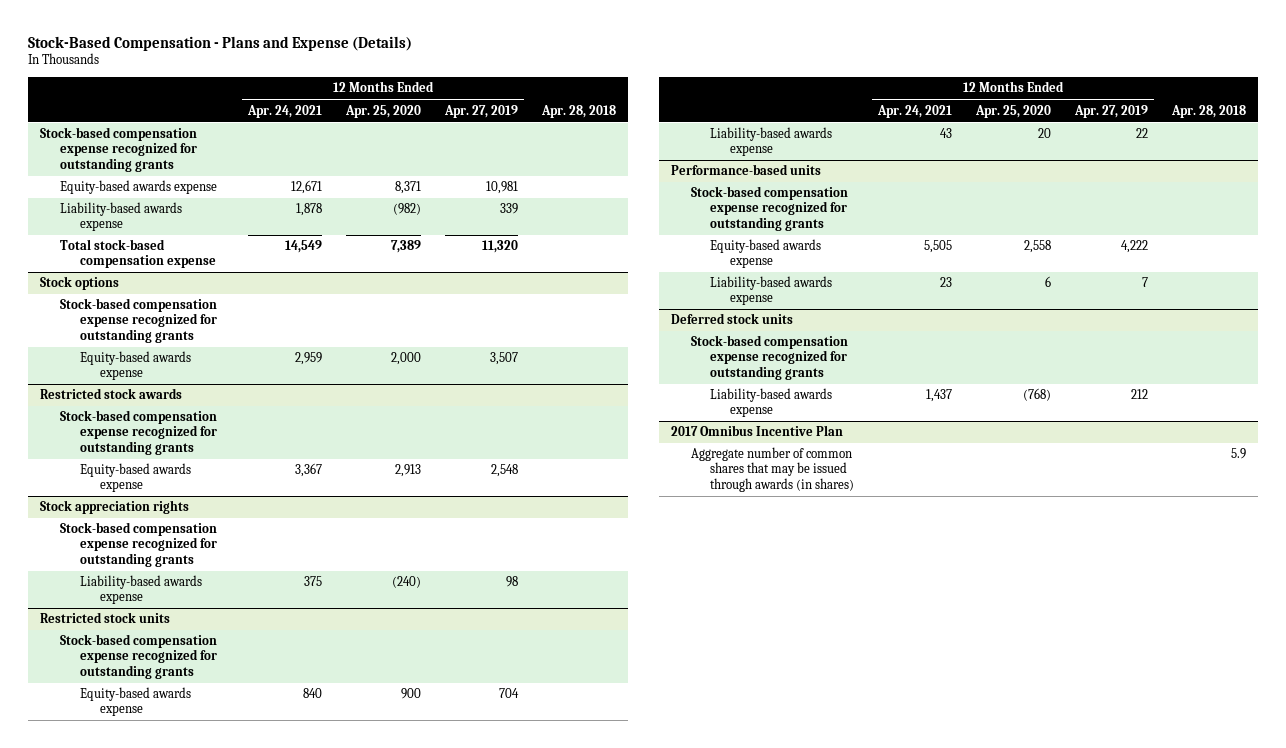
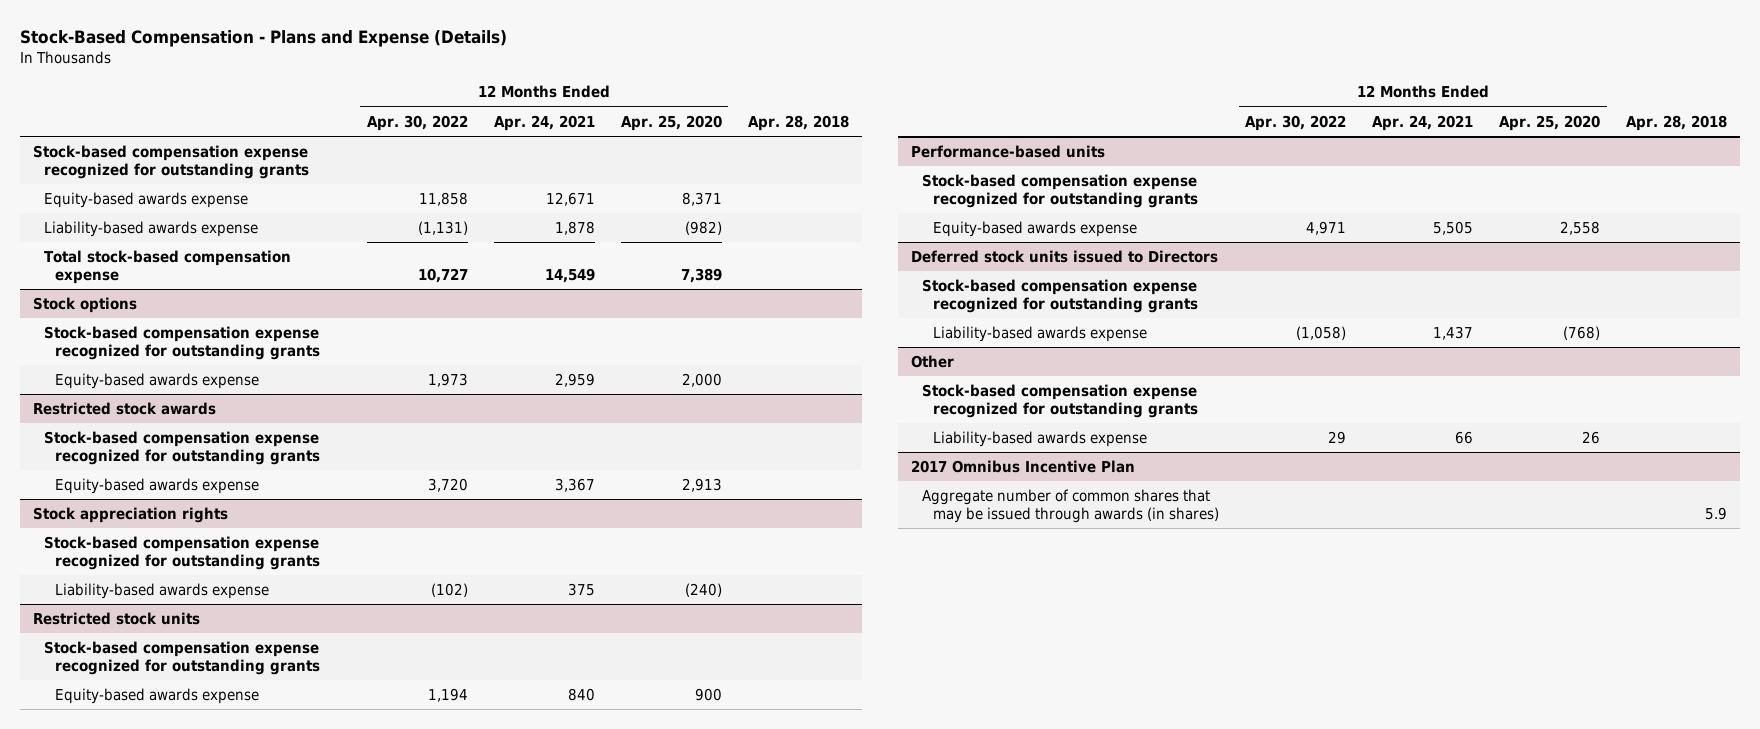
[443,104,518,118] Apr. 27, 2019 -> none
none -> [366,114,468,131] Apr. 30, 2022
[710,127,833,157] Liability-based awards expense -> none
[710,276,833,306] Liability-based awards expense -> none
[670,313,793,325] Deferred stock units -> [911,250,1219,264] Deferred stock units issued to Directors
none -> [911,355,955,369] Other
none -> [922,384,1199,418] Stock-based compensation expense recognized for outstanding grants
none -> [933,431,1148,448] Liability-based awards expense

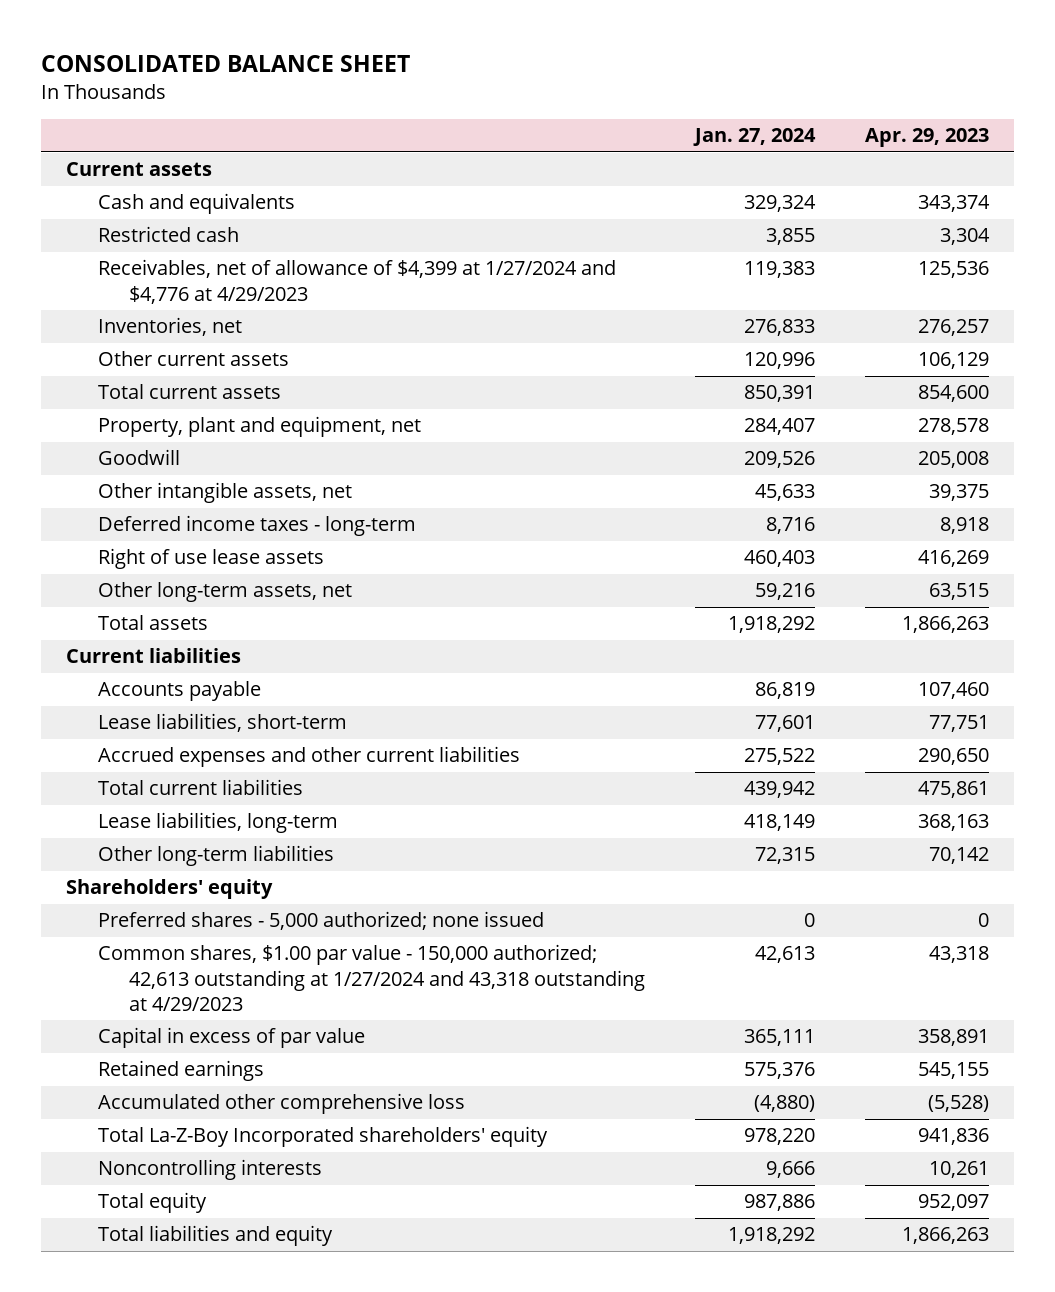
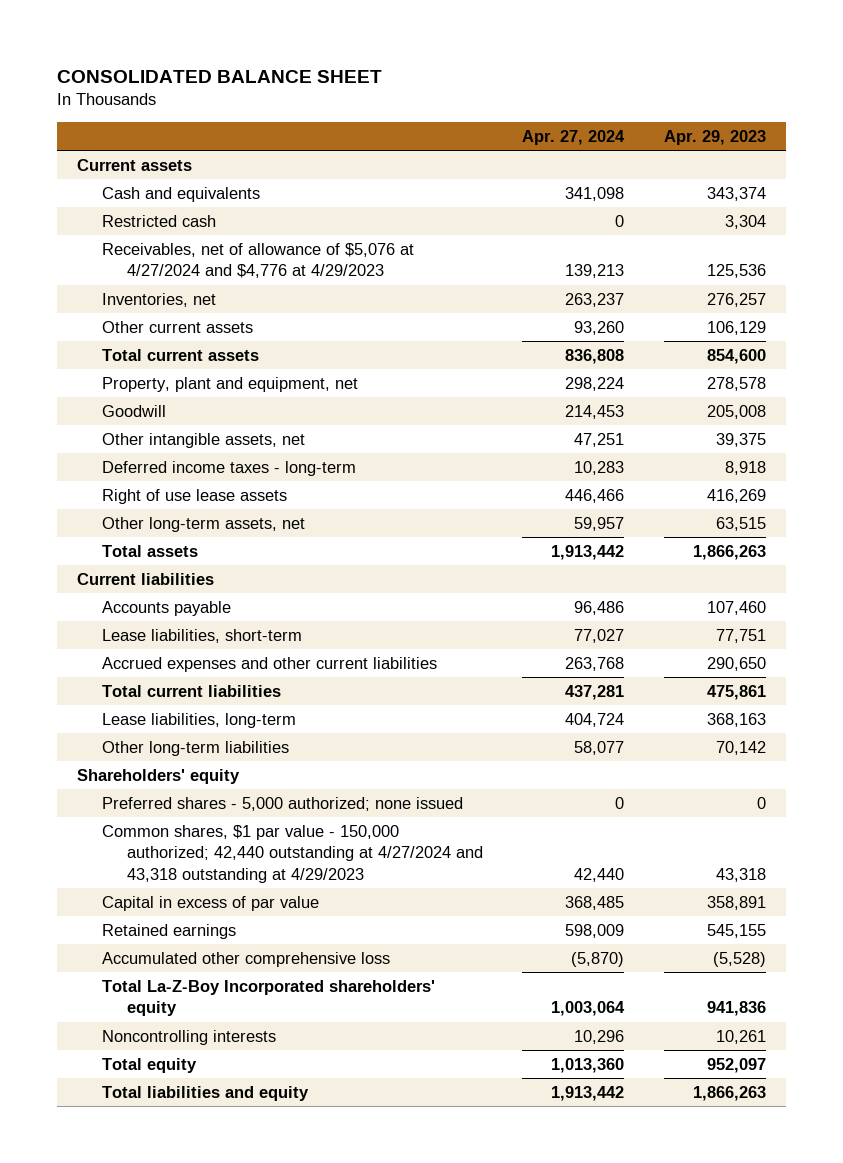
[693,128,817,147] Jan. 27, 2024 -> none
none -> [522,129,626,145] Apr. 27, 2024
[97,259,616,304] Receivables, net of allowance of $4,399 at 1/27/2024 and $4,776 at 4/29/2023 -> [101,242,414,279] Receivables, net of allowance of $5,076 at 4/27/2024 and $4,776 at 4/29/2023
[97,944,646,1011] Common shares, $1.00 par value - 150,000 authorized; 42,613 outstanding at 1/27/2024 and 43,318 outstanding at 4/29/2023 -> [101,824,483,883] Common shares, $1 par value - 150,000 authorized; 42,440 outstanding at 4/27/2024 and 43,318 outstanding at 4/29/2023

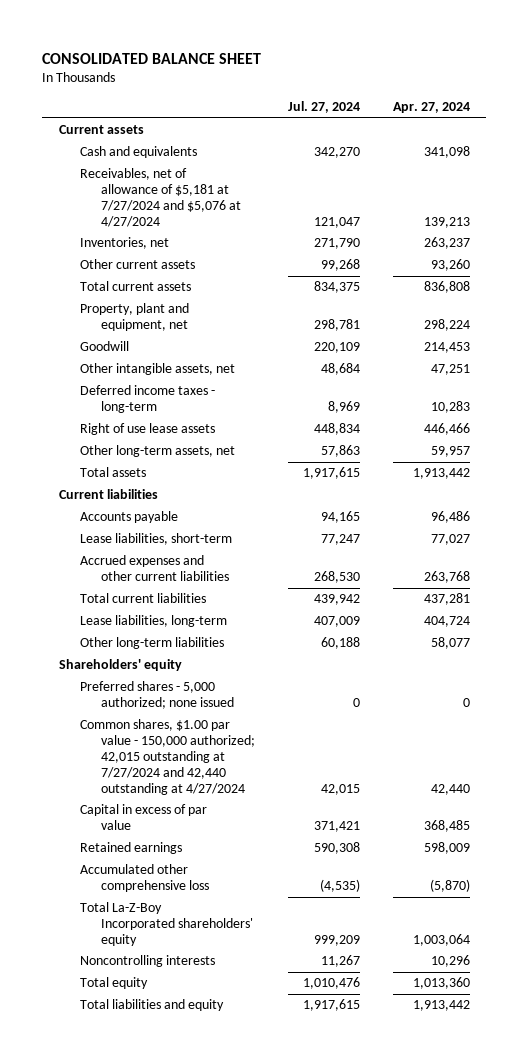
[664,129,767,145] Apr. 29, 2023 -> none
none -> [287,101,360,114] Jul. 27, 2024
[101,214,216,227] Restricted cash -> none
[101,242,414,279] Receivables, net of allowance of $5,076 at 4/27/2024 and $4,776 at 4/29/2023 -> [79,168,242,227] Receivables, net of allowance of $5,181 at 7/27/2024 and $5,076 at 4/27/2024
[101,824,483,883] Common shares, $1 par value - 150,000 authorized; 42,440 outstanding at 4/27/2024 and 43,318 outstanding at 4/29/2023 -> [79,719,256,795] Common shares, $1.00 par value - 150,000 authorized; 42,015 outstanding at 7/27/2024 and 42,440 outstanding at 4/27/2024

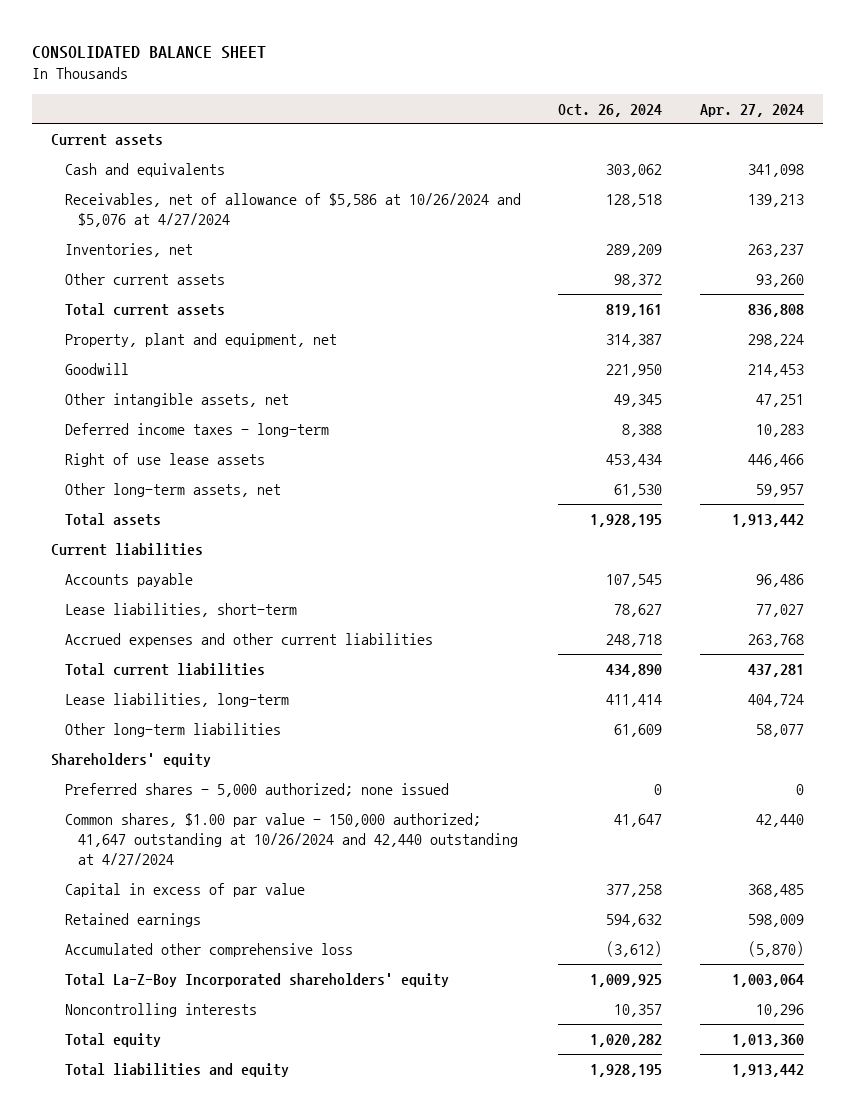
[287,101,360,114] Jul. 27, 2024 -> none
none -> [558,103,663,117] Oct. 26, 2024
[79,168,242,227] Receivables, net of allowance of $5,181 at 7/27/2024 and $5,076 at 4/27/2024 -> [64,192,521,227] Receivables, net of allowance of $5,586 at 10/26/2024 and $5,076 at 4/27/2024
[79,719,256,795] Common shares, $1.00 par value - 150,000 authorized; 42,015 outstanding at 7/27/2024 and 42,440 outstanding at 4/27/2024 -> [64,812,519,865] Common shares, $1.00 par value - 150,000 authorized; 41,647 outstanding at 10/26/2024 and 42,440 outstanding at 4/27/2024

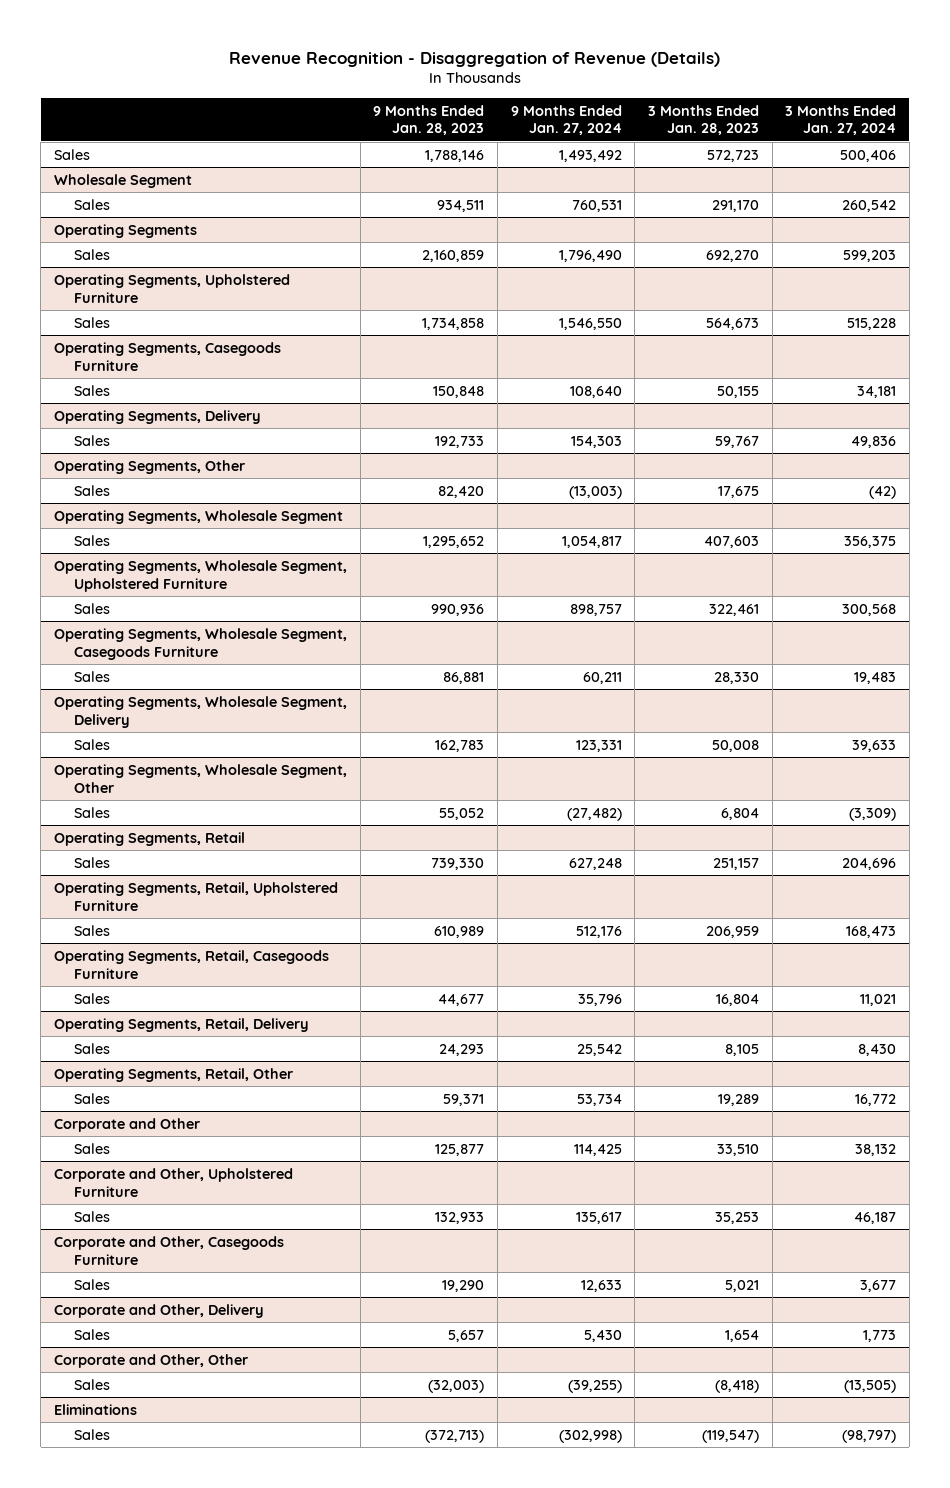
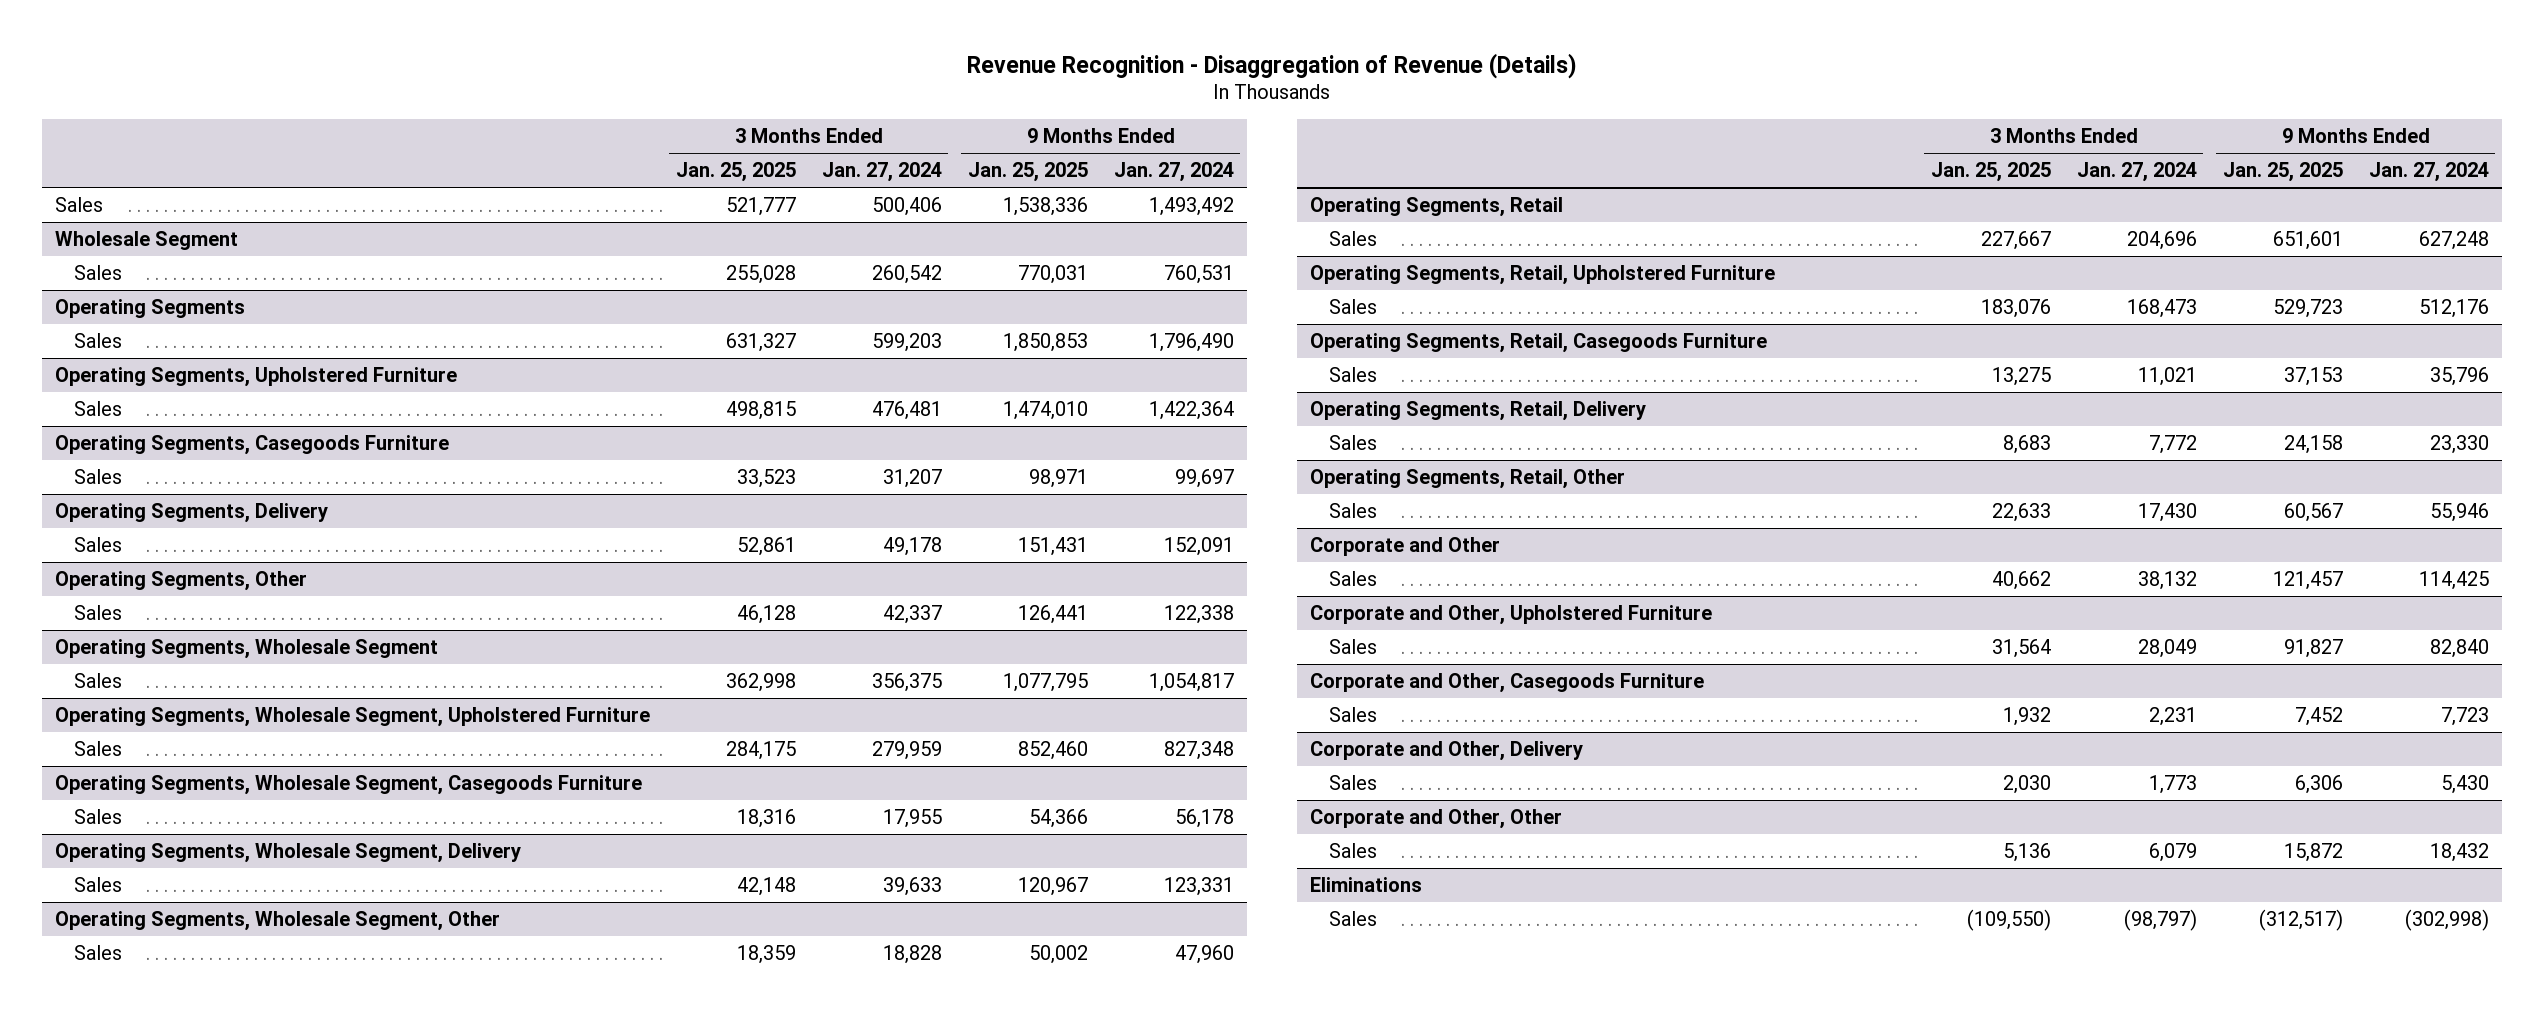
[373,104,485,136] 9 Months Ended Jan. 28, 2023 -> none
[647,104,759,136] 3 Months Ended Jan. 28, 2023 -> none
none -> [675,162,796,183] Jan. 25, 2025
none -> [967,162,1088,183] Jan. 25, 2025
[558,317,622,330] 1,546,550 -> [1148,401,1234,421] 1,422,364
[847,317,897,330] 515,228 -> [871,401,942,421] 476,481
[569,385,622,398] 108,640 -> [1174,469,1234,489] 99,697
[857,385,897,398] 34,181 -> [882,469,942,489] 31,207
[570,435,622,448] 154,303 -> [1163,537,1234,557] 152,091
[851,435,897,448] 49,836 -> [882,537,942,557] 49,178
[568,485,622,499] (13,003) -> [1163,605,1234,625] 122,338
[869,485,897,499] (42) -> [882,605,942,625] 42,337
[569,603,622,616] 898,757 -> [1163,741,1234,761] 827,348
[842,603,897,616] 300,568 -> [871,741,942,761] 279,959
[582,671,622,684] 60,211 -> [1174,809,1234,829] 56,178
[854,671,897,684] 19,483 -> [882,809,942,829] 17,955
[566,807,622,821] (27,482) -> [1174,945,1234,965] 47,960
[849,807,897,821] (3,309) -> [882,945,942,965] 18,828
[576,1043,622,1056] 25,542 -> [2429,435,2489,455] 23,330
[858,1043,897,1056] 8,430 -> [2148,435,2197,455] 7,772
[576,1093,622,1106] 53,734 -> [2429,503,2489,523] 55,946
[855,1093,897,1106] 16,772 -> [2137,503,2197,523] 17,430
[575,1211,622,1224] 135,617 -> [2429,639,2489,659] 82,840
[854,1211,897,1224] 46,187 -> [2137,639,2197,659] 28,049
[580,1279,622,1292] 12,633 -> [2440,707,2489,727] 7,723
[860,1279,897,1292] 3,677 -> [2148,707,2197,727] 2,231
[567,1379,622,1393] (39,255) -> [2429,843,2489,863] 18,432
[844,1379,897,1393] (13,505) -> [2148,843,2197,863] 6,079

